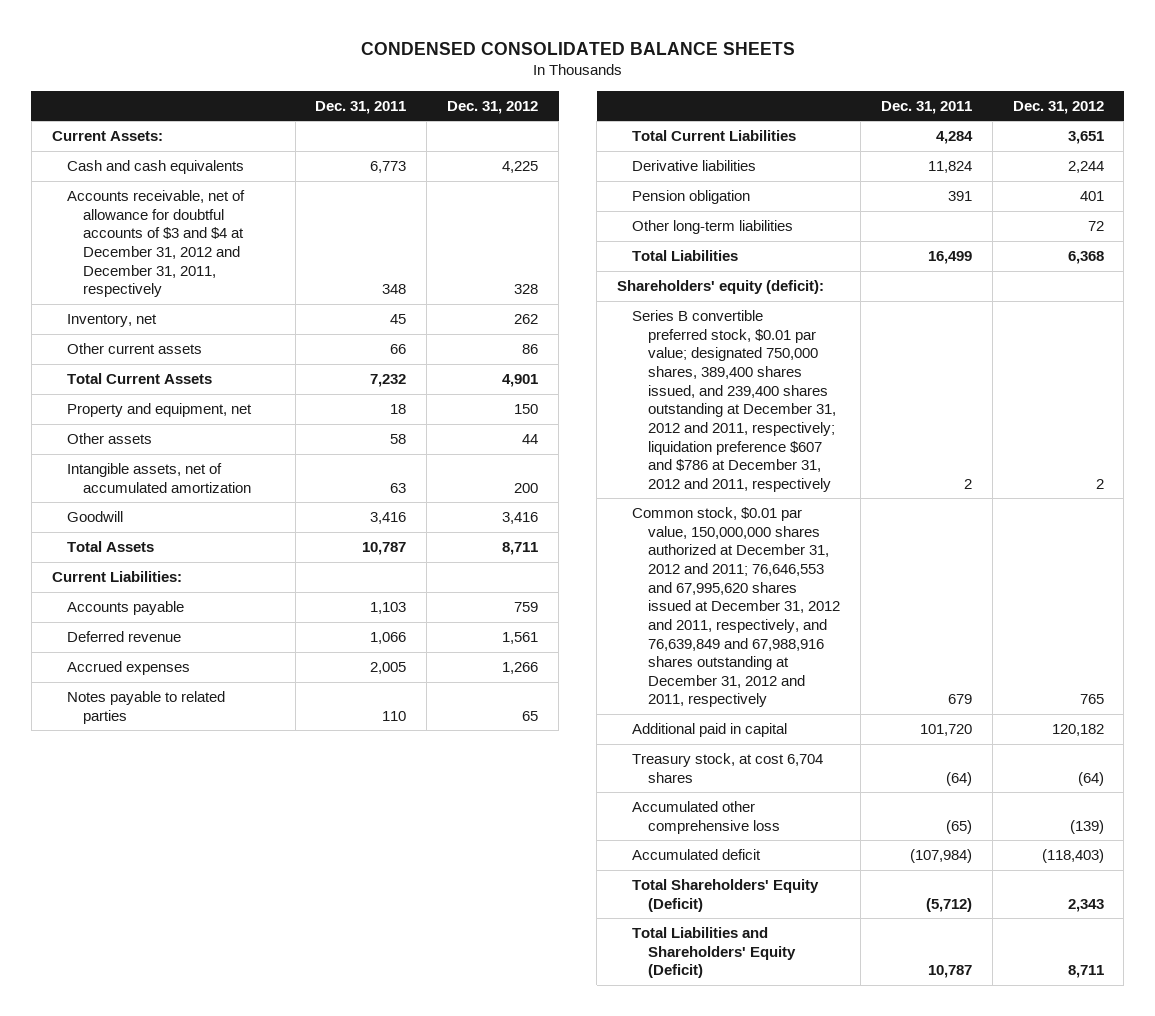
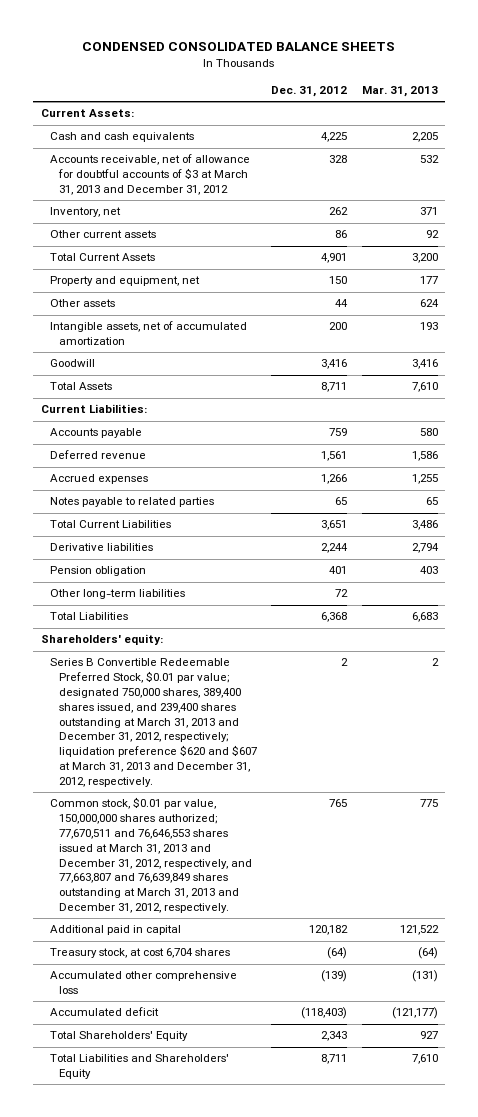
[315,100,407,114] Dec. 31, 2011 -> none
none -> [361,86,438,98] Mar. 31, 2013
[67,190,246,298] Accounts receivable, net of allowance for doubtful accounts of $3 and $4 at December 31, 2012 and December 31, 2011, respectively -> [49,154,250,195] Accounts receivable, net of allowance for doubtful accounts of $3 at March 31, 2013 and December 31, 2012
[617,280,825,295] Shareholders' equity (deficit): -> [40,634,163,646] Shareholders' equity:
[632,310,836,492] Series B convertible preferred stock, $0.01 par value; designated 750,000 shares, 389,400 shares issued, and 239,400 shares outstanding at December 31, 2012 and 2011, respectively; liquidation preference $607 and $786 at December 31, 2012 and 2011, respectively -> [49,658,257,787] Series B Convertible Redeemable Preferred Stock, $0.01 par value; designated 750,000 shares, 389,400 shares issued, and 239,400 shares outstanding at March 31, 2013 and December 31, 2012, respectively; liquidation preference $620 and $607 at March 31, 2013 and December 31, 2012, respectively.
[632,507,840,708] Common stock, $0.01 par value, 150,000,000 shares authorized at December 31, 2012 and 2011; 76,646,553 and 67,995,620 shares issued at December 31, 2012 and 2011, respectively, and 76,639,849 and 67,988,916 shares outstanding at December 31, 2012 and 2011, respectively -> [49,797,252,913] Common stock, $0.01 par value, 150,000,000 shares authorized; 77,670,511 and 76,646,553 shares issued at March 31, 2013 and December 31, 2012, respectively, and 77,663,807 and 76,639,849 shares outstanding at March 31, 2013 and December 31, 2012, respectively.
[632,879,820,912] Total Shareholders' Equity (Deficit) -> [49,1031,188,1042] Total Shareholders' Equity
[632,927,796,979] Total Liabilities and Shareholders' Equity (Deficit) -> [49,1054,229,1080] Total Liabilities and Shareholders' Equity

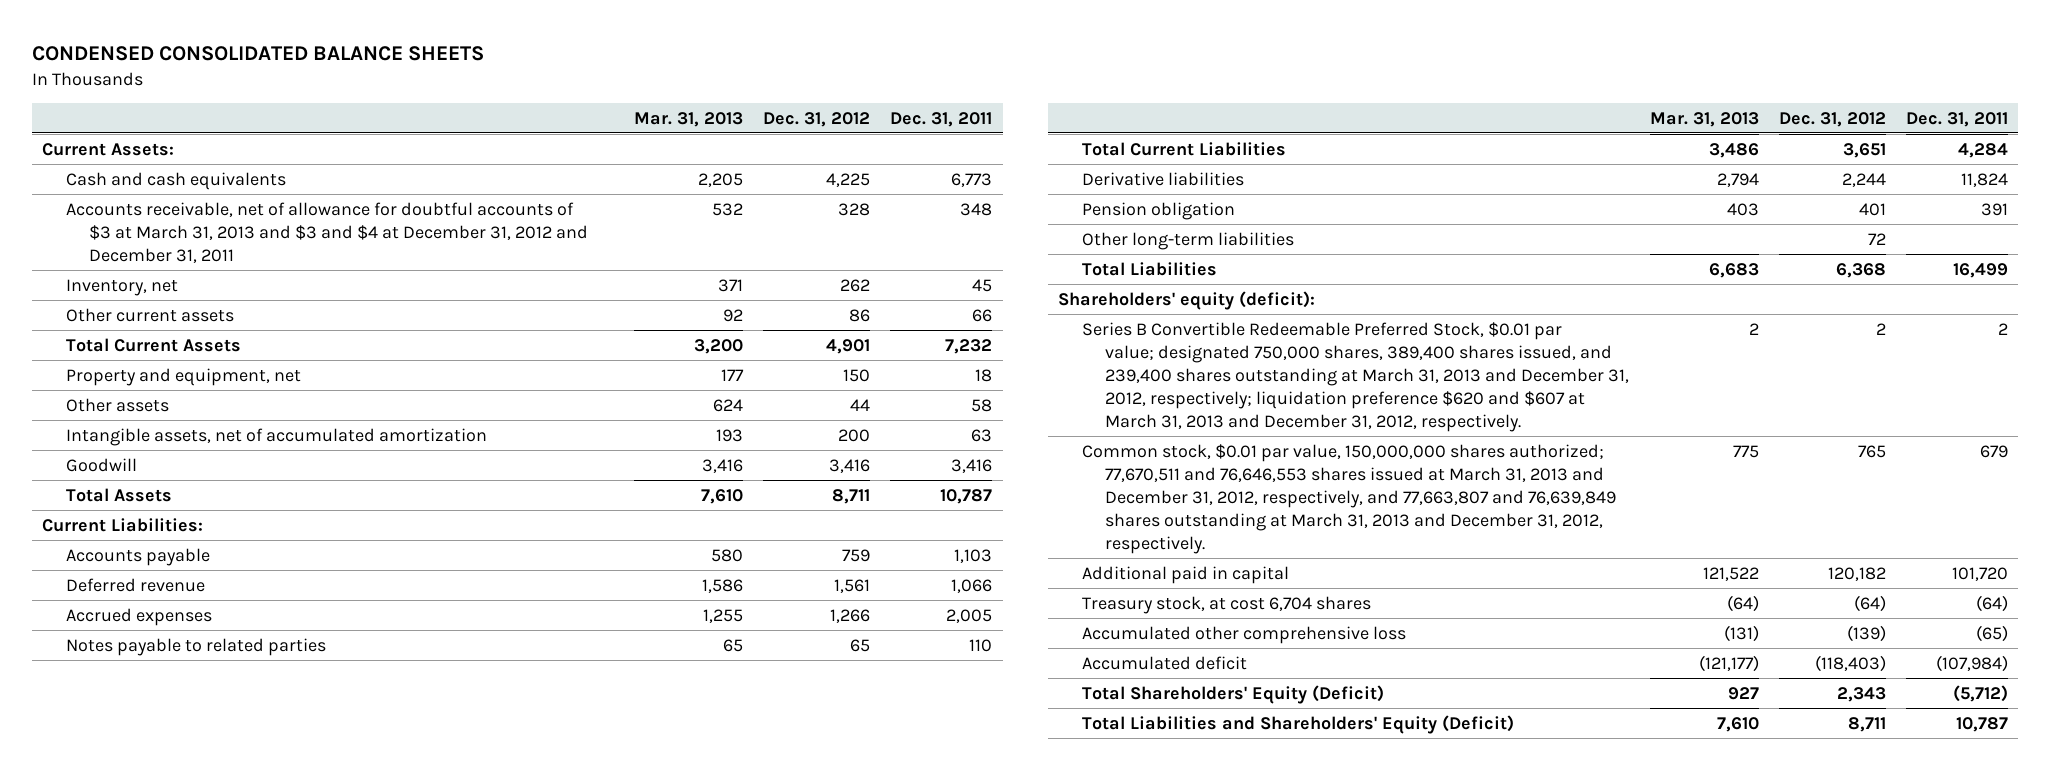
none -> [890,111,993,127] Dec. 31, 2011
[49,154,250,195] Accounts receivable, net of allowance for doubtful accounts of $3 at March 31, 2013 and December 31, 2012 -> [65,201,589,263] Accounts receivable, net of allowance for doubtful accounts of $3 at March 31, 2013 and $3 and $4 at December 31, 2012 and December 31, 2011
[40,634,163,646] Shareholders' equity: -> [1058,290,1316,310] Shareholders' equity (deficit):
[49,1031,188,1042] Total Shareholders' Equity -> [1081,684,1384,704] Total Shareholders' Equity (Deficit)
[49,1054,229,1080] Total Liabilities and Shareholders' Equity -> [1081,714,1514,734] Total Liabilities and Shareholders' Equity (Deficit)

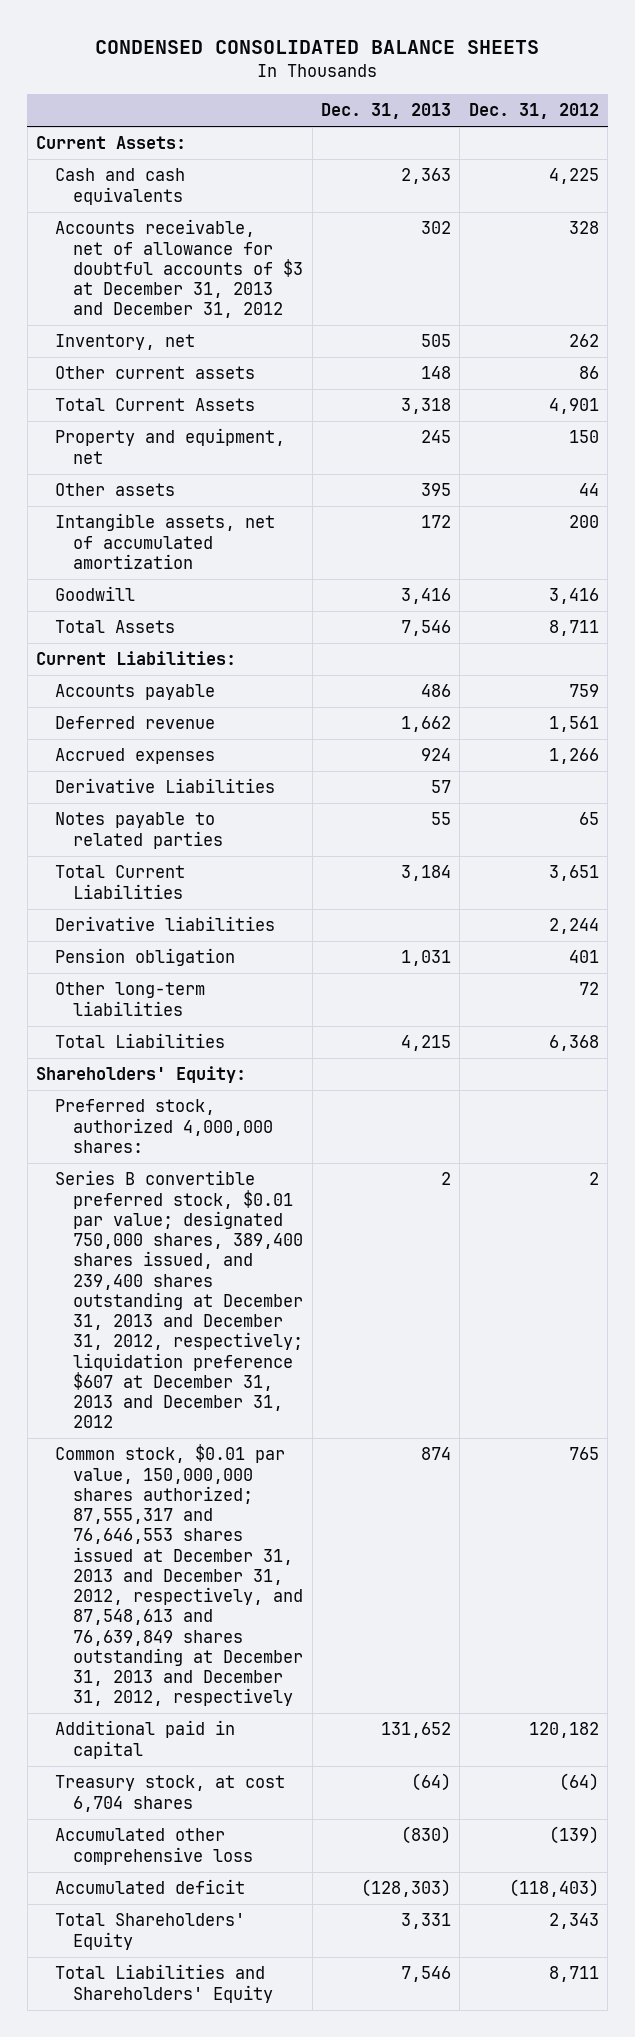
[633,111,743,127] Mar. 31, 2013 -> none
[890,111,993,127] Dec. 31, 2011 -> none
none -> [320,103,451,120] Dec. 31, 2013
[65,201,589,263] Accounts receivable, net of allowance for doubtful accounts of $3 at March 31, 2013 and $3 and $4 at December 31, 2012 and December 31, 2011 -> [54,219,304,319] Accounts receivable, net of allowance for doubtful accounts of $3 at December 31, 2013 and December 31, 2012
none -> [54,778,275,794] Derivative Liabilities
[1058,290,1316,310] Shareholders' equity (deficit): -> [35,1066,246,1084] Shareholders' Equity:
none -> [54,1099,274,1153] Preferred stock, authorized 4,000,000 shares:
[1081,321,1630,432] Series B Convertible Redeemable Preferred Stock, $0.01 par value; designated 750,000 shares, 389,400 shares issued, and 239,400 shares outstanding at March 31, 2013 and December 31, 2012, respectively; liquidation preference $620 and $607 at March 31, 2013 and December 31, 2012, respectively. -> [54,1170,304,1429] Series B convertible preferred stock, $0.01 par value; designated 750,000 shares, 389,400 shares issued, and 239,400 shares outstanding at December 31, 2013 and December 31, 2012, respectively; liquidation preference $607 at December 31, 2013 and December 31, 2012
[1081,443,1617,554] Common stock, $0.01 par value, 150,000,000 shares authorized; 77,670,511 and 76,646,553 shares issued at March 31, 2013 and December 31, 2012, respectively, and 77,663,807 and 76,639,849 shares outstanding at March 31, 2013 and December 31, 2012, respectively. -> [54,1444,304,1707] Common stock, $0.01 par value, 150,000,000 shares authorized; 87,555,317 and 76,646,553 shares issued at December 31, 2013 and December 31, 2012, respectively, and 87,548,613 and 76,639,849 shares outstanding at December 31, 2013 and December 31, 2012, respectively
[1081,684,1384,704] Total Shareholders' Equity (Deficit) -> [54,1913,245,1950] Total Shareholders' Equity
[1081,714,1514,734] Total Liabilities and Shareholders' Equity (Deficit) -> [54,1964,274,2003] Total Liabilities and Shareholders' Equity

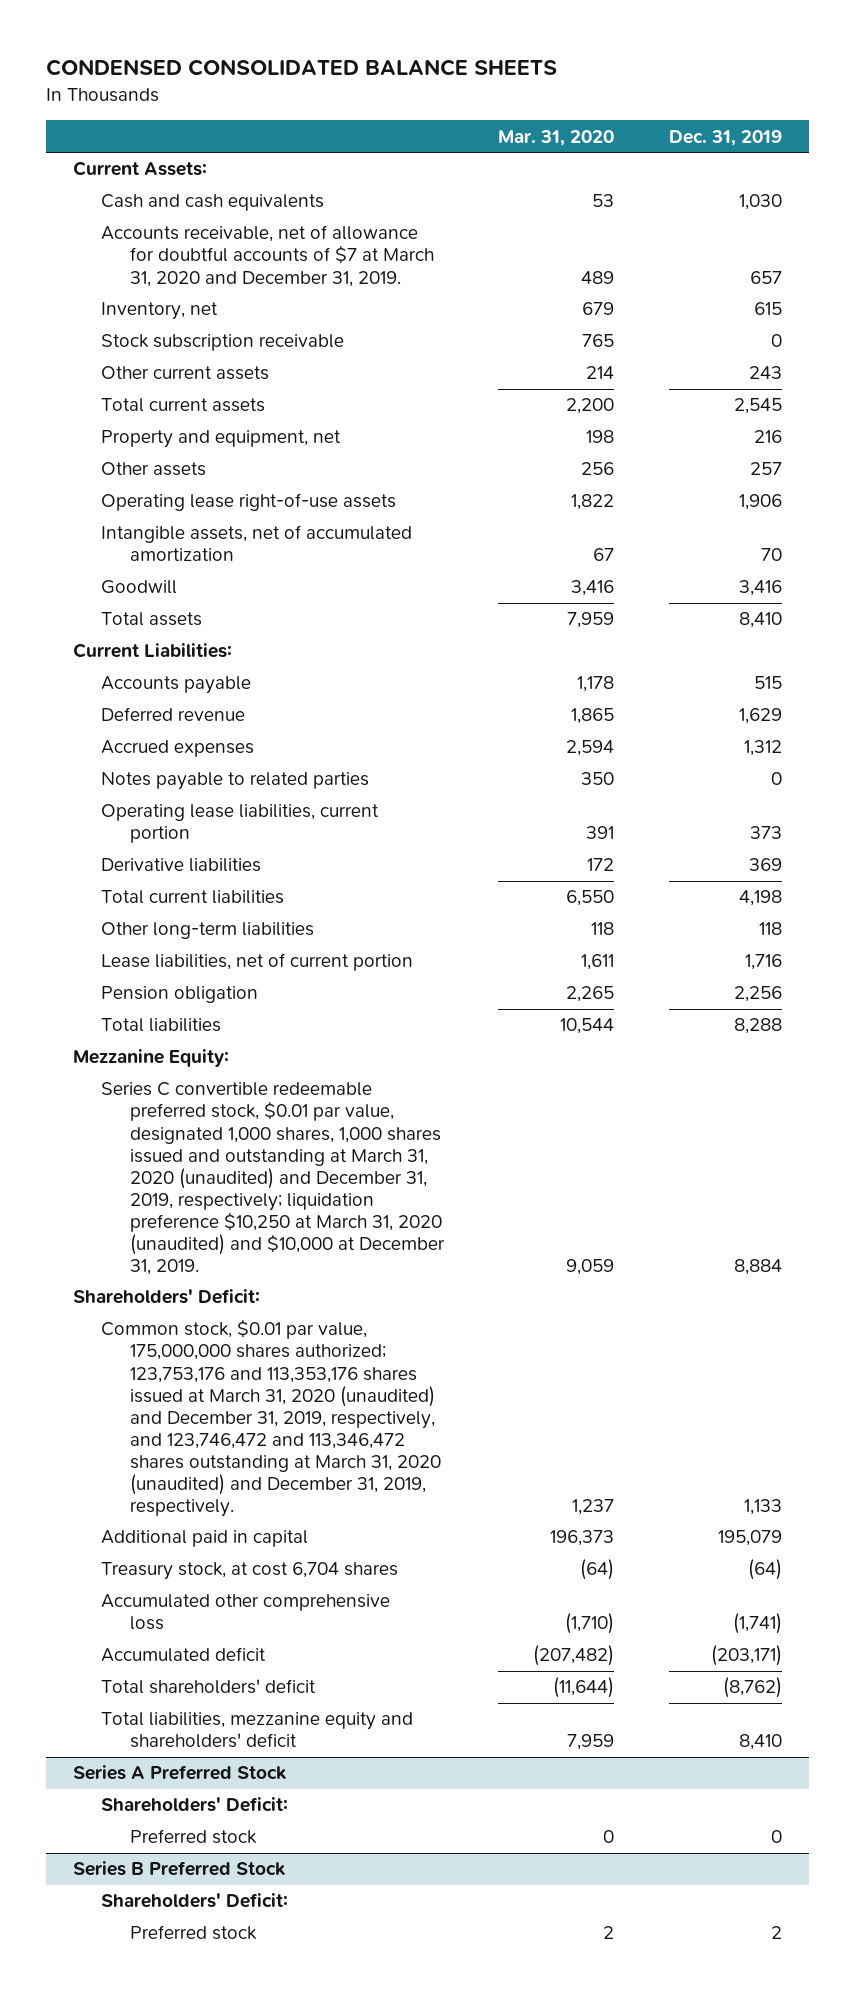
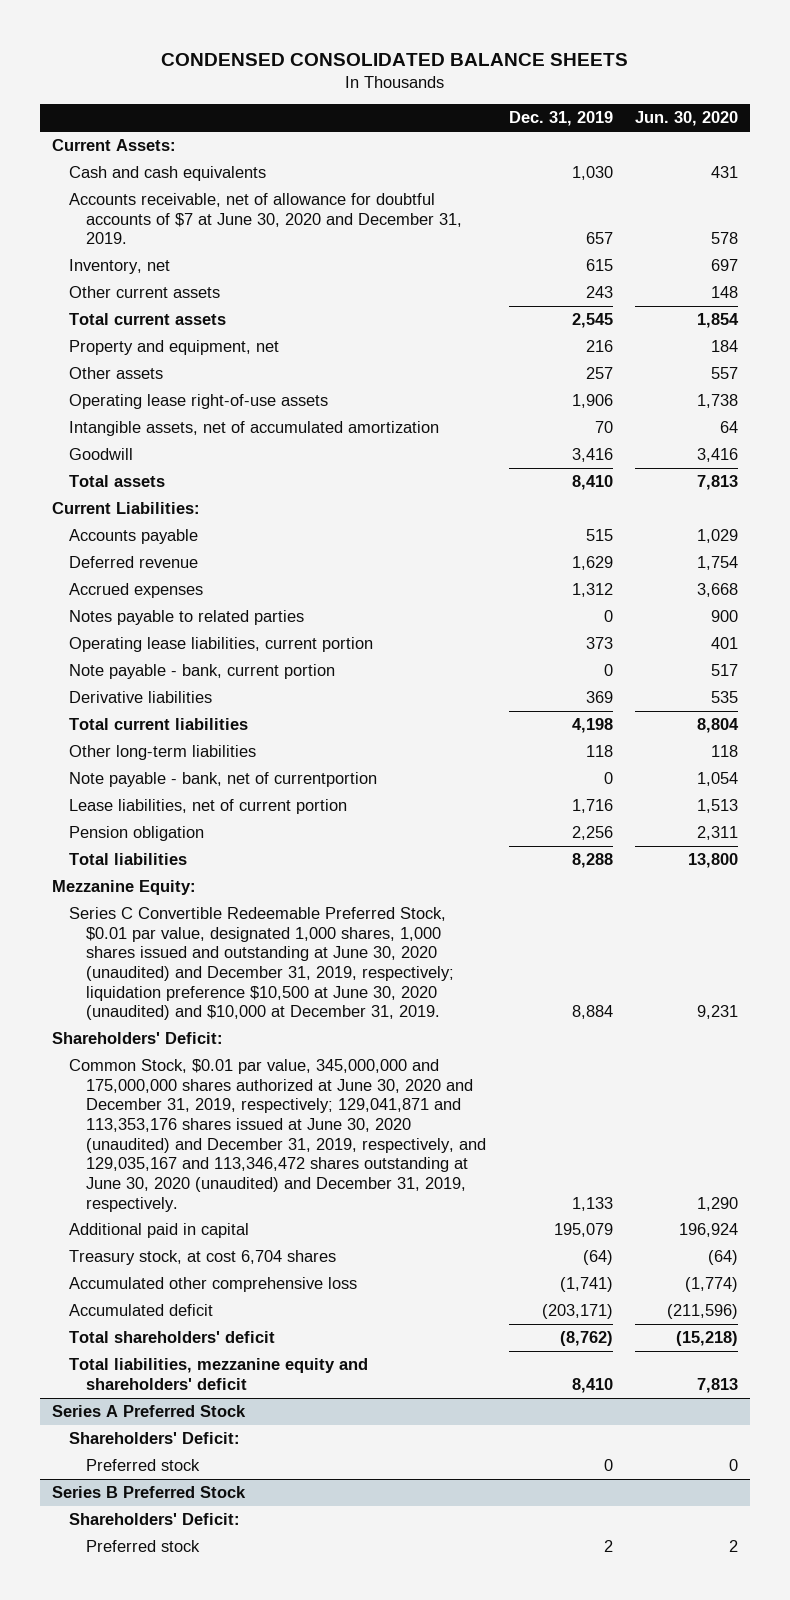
[498,129,615,146] Mar. 31, 2020 -> none
none -> [635,111,739,127] Jun. 30, 2020
[101,225,434,287] Accounts receivable, net of allowance for doubtful accounts of $7 at March 31, 2020 and December 31, 2019. -> [68,193,463,245] Accounts receivable, net of allowance for doubtful accounts of $7 at June 30, 2020 and December 31, 2019.
[101,334,345,352] Stock subscription receivable -> none
none -> [68,664,335,680] Note payable - bank, current portion
none -> [68,772,377,788] Note payable - bank, net of currentportion
[101,1082,445,1275] Series C convertible redeemable preferred stock, $0.01 par value, designated 1,000 shares, 1,000 shares issued and outstanding at March 31, 2020 (unaudited) and December 31, 2019, respectively; liquidation preference $10,250 at March 31, 2020 (unaudited) and $10,000 at December 31, 2019. -> [68,907,455,1021] Series C Convertible Redeemable Preferred Stock, $0.01 par value, designated 1,000 shares, 1,000 shares issued and outstanding at June 30, 2020 (unaudited) and December 31, 2019, respectively; liquidation preference $10,500 at June 30, 2020 (unaudited) and $10,000 at December 31, 2019.
[101,1319,441,1517] Common stock, $0.01 par value, 175,000,000 shares authorized; 123,753,176 and 113,353,176 shares issued at March 31, 2020 (unaudited) and December 31, 2019, respectively, and 123,746,472 and 113,346,472 shares outstanding at March 31, 2020 (unaudited) and December 31, 2019, respectively. -> [68,1059,487,1212] Common Stock, $0.01 par value, 345,000,000 and 175,000,000 shares authorized at June 30, 2020 and December 31, 2019, respectively; 129,041,871 and 113,353,176 shares issued at June 30, 2020 (unaudited) and December 31, 2019, respectively, and 129,035,167 and 113,346,472 shares outstanding at June 30, 2020 (unaudited) and December 31, 2019, respectively.

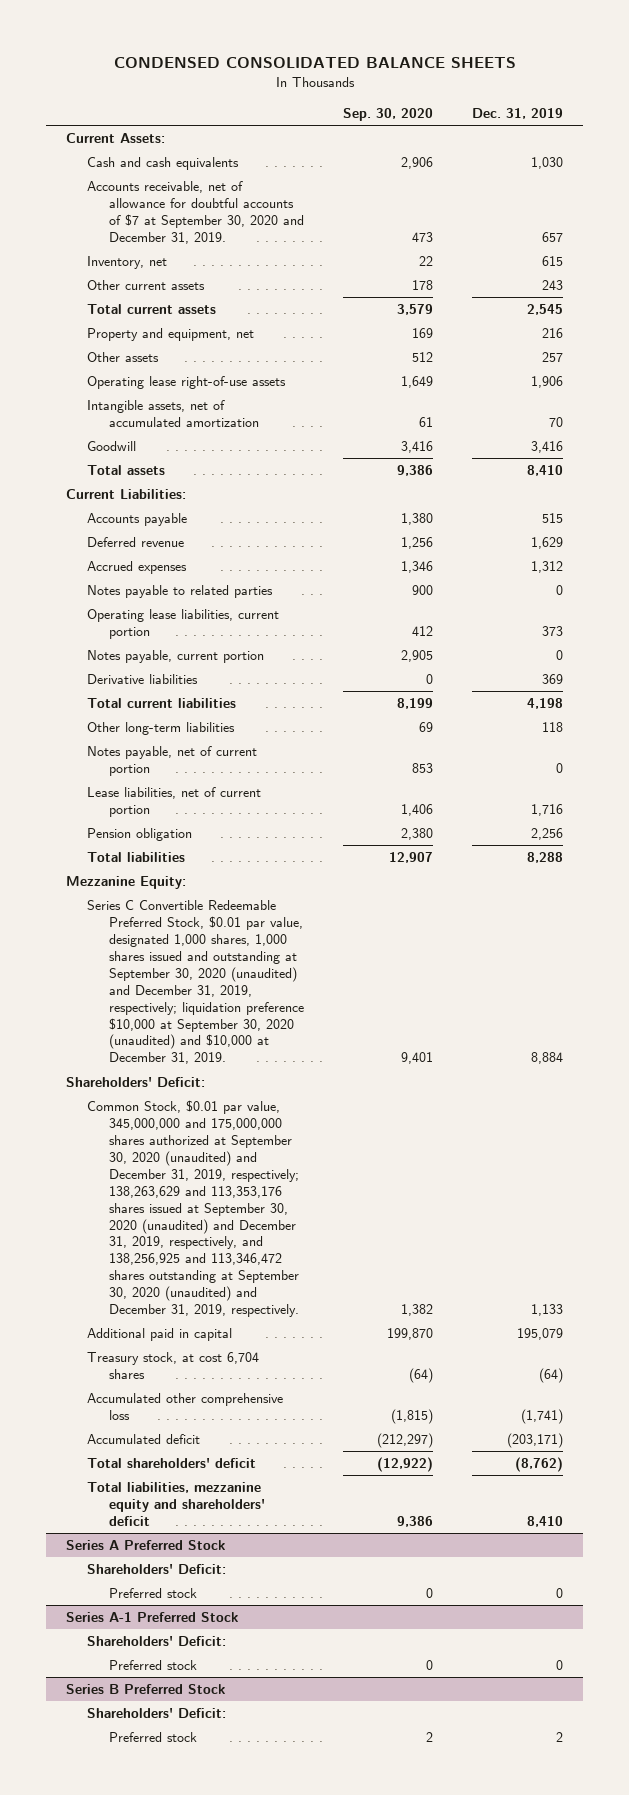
[635,111,739,127] Jun. 30, 2020 -> none
none -> [342,108,433,122] Sep. 30, 2020
[68,193,463,245] Accounts receivable, net of allowance for doubtful accounts of $7 at June 30, 2020 and December 31, 2019. -> [87,180,304,244] Accounts receivable, net of allowance for doubtful accounts of $7 at September 30, 2020 and December 31, 2019.
[68,664,335,680] Note payable - bank, current portion -> [87,649,265,663] Notes payable, current portion
[68,772,377,788] Note payable - bank, net of currentportion -> none
none -> [87,745,258,776] Notes payable, net of current portion
[68,907,455,1021] Series C Convertible Redeemable Preferred Stock, $0.01 par value, designated 1,000 shares, 1,000 shares issued and outstanding at June 30, 2020 (unaudited) and December 31, 2019, respectively; liquidation preference $10,500 at June 30, 2020 (unaudited) and $10,000 at December 31, 2019. -> [87,899,304,1065] Series C Convertible Redeemable Preferred Stock, $0.01 par value, designated 1,000 shares, 1,000 shares issued and outstanding at September 30, 2020 (unaudited) and December 31, 2019, respectively; liquidation preference $10,000 at September 30, 2020 (unaudited) and $10,000 at December 31, 2019.
[68,1059,487,1212] Common Stock, $0.01 par value, 345,000,000 and 175,000,000 shares authorized at June 30, 2020 and December 31, 2019, respectively; 129,041,871 and 113,353,176 shares issued at June 30, 2020 (unaudited) and December 31, 2019, respectively, and 129,035,167 and 113,346,472 shares outstanding at June 30, 2020 (unaudited) and December 31, 2019, respectively. -> [87,1099,299,1318] Common Stock, $0.01 par value, 345,000,000 and 175,000,000 shares authorized at September 30, 2020 (unaudited) and December 31, 2019, respectively; 138,263,629 and 113,353,176 shares issued at September 30, 2020 (unaudited) and December 31, 2019, respectively, and 138,256,925 and 113,346,472 shares outstanding at September 30, 2020 (unaudited) and December 31, 2019, respectively.
none -> [66,1611,239,1622] Series A-1 Preferred Stock
none -> [87,1635,227,1646] Shareholders' Deficit:
none -> [108,1659,197,1670] Preferred stock

